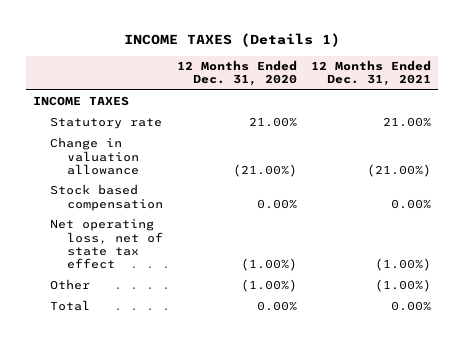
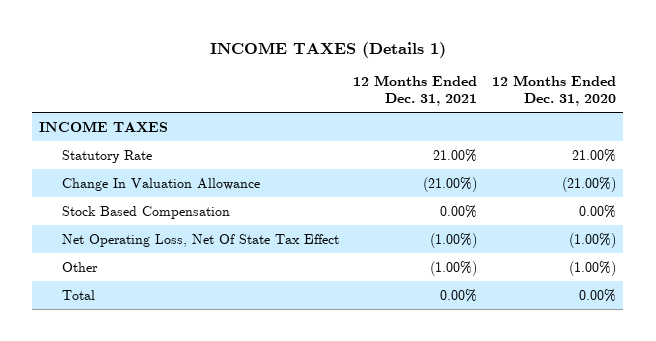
[50,117,163,130] Statutory rate -> [61,149,152,163] Statutory Rate
[50,137,140,176] Change in valuation allowance -> [61,177,260,191] Change In Valuation Allowance
[50,184,164,211] Stock based compensation -> [61,205,230,219] Stock Based Compensation
[50,219,164,270] Net operating loss, net of state tax effect -> [61,233,339,247] Net Operating Loss, Net Of State Tax Effect

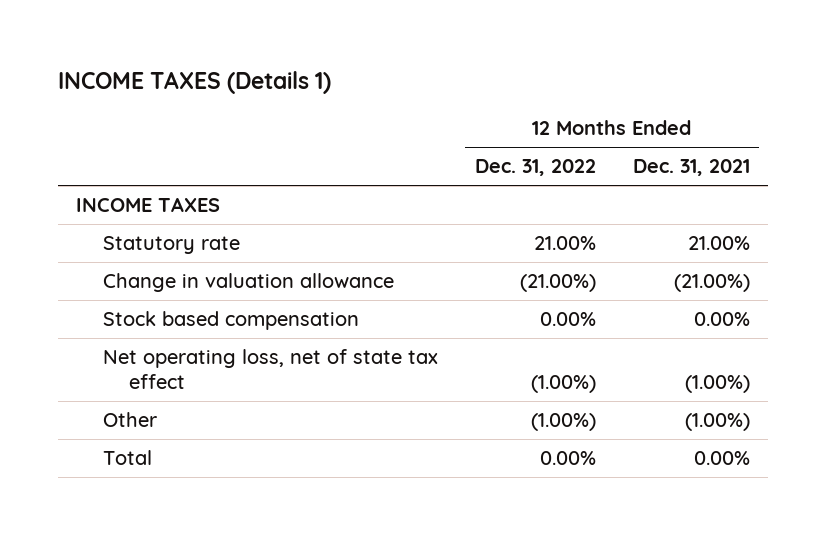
[492,75,617,107] 12 Months Ended Dec. 31, 2020 -> none
none -> [474,159,596,177] Dec. 31, 2022
[61,149,152,163] Statutory Rate -> [102,236,240,255] Statutory rate
[61,177,260,191] Change In Valuation Allowance -> [102,273,394,293] Change in valuation allowance
[61,205,230,219] Stock Based Compensation -> [102,311,359,331] Stock based compensation
[61,233,339,247] Net Operating Loss, Net Of State Tax Effect -> [102,349,438,389] Net operating loss, net of state tax effect

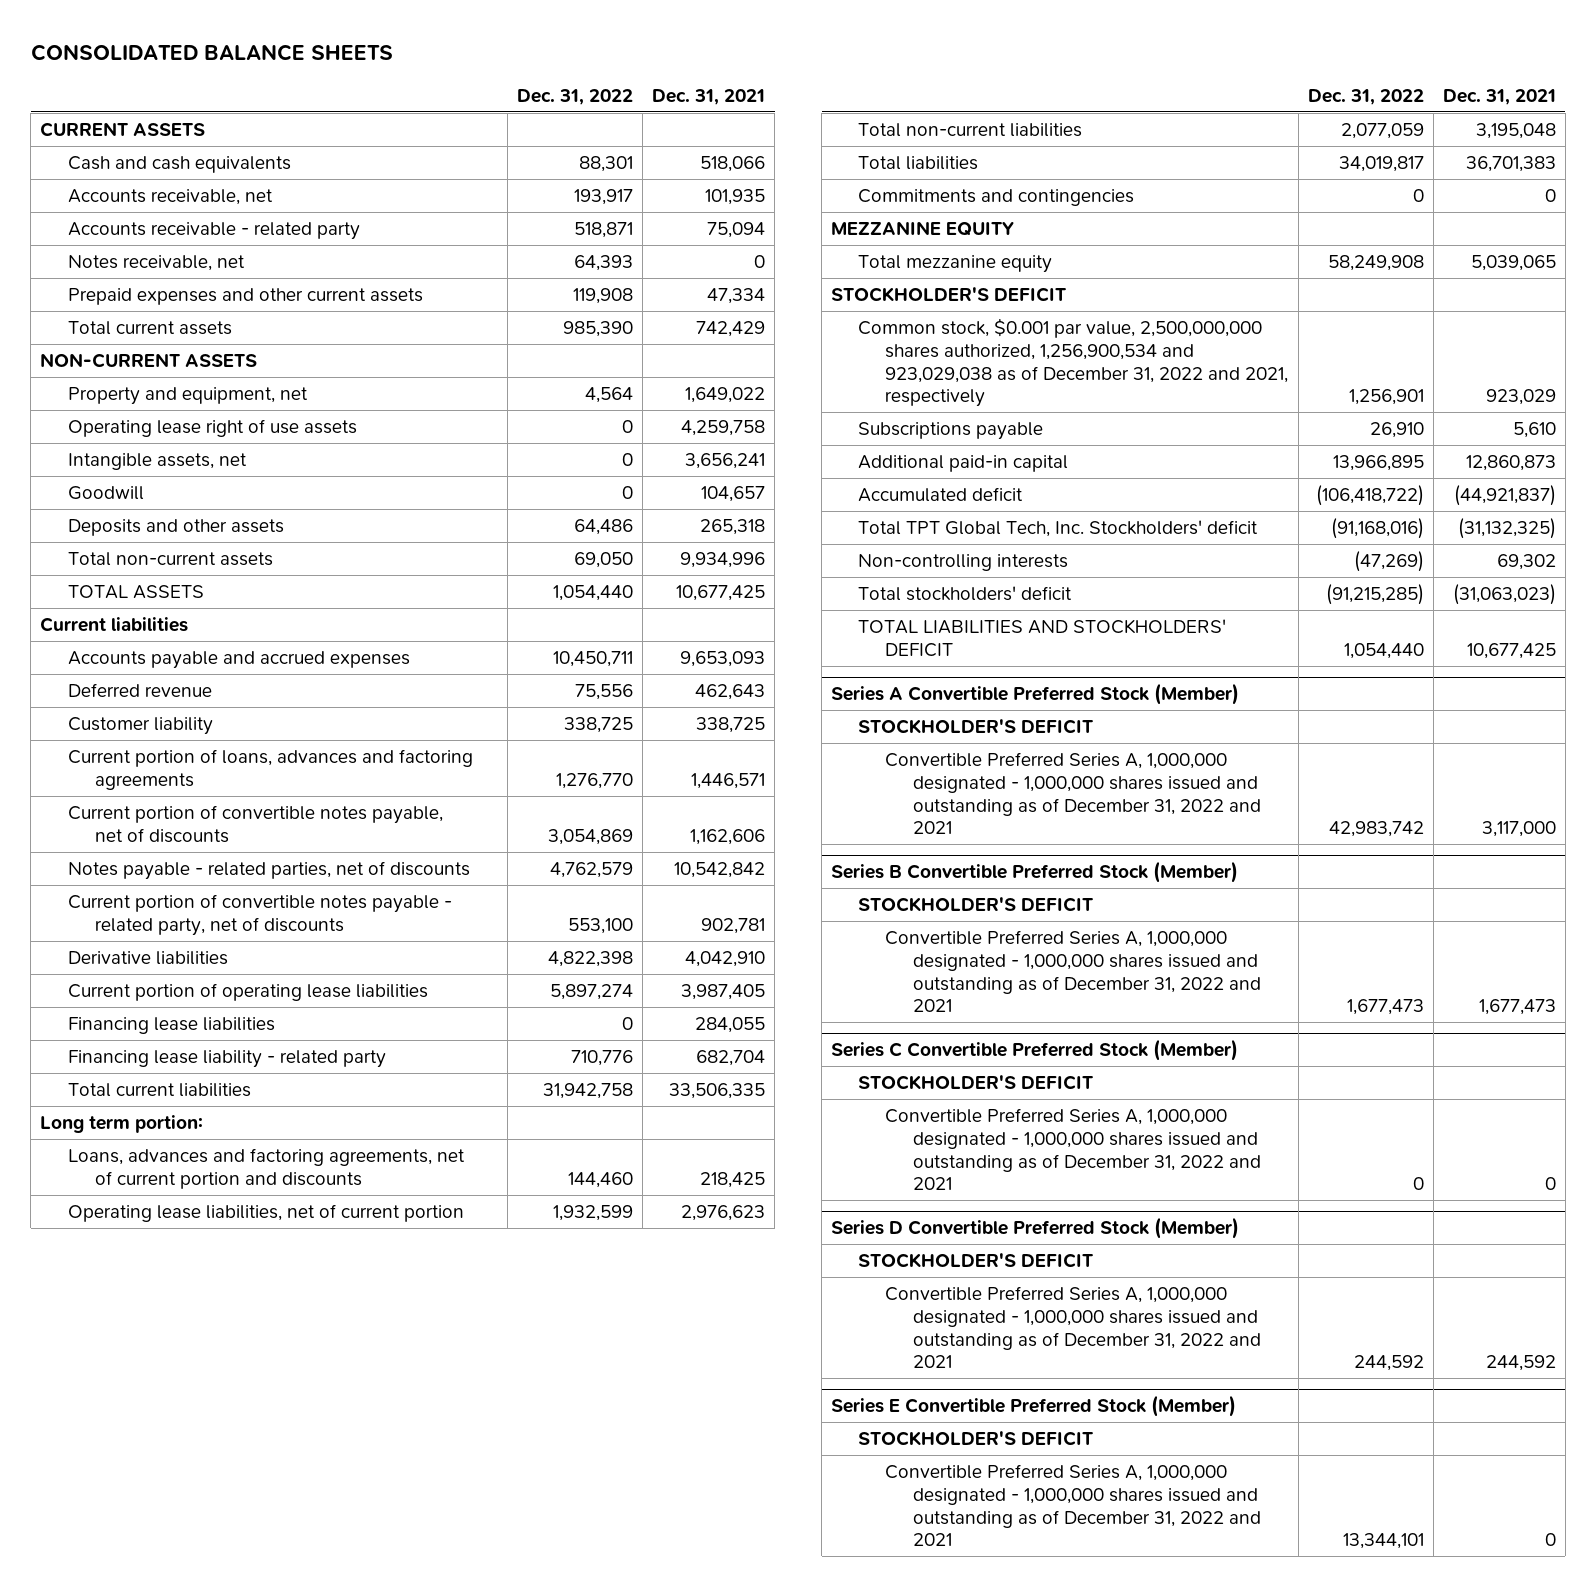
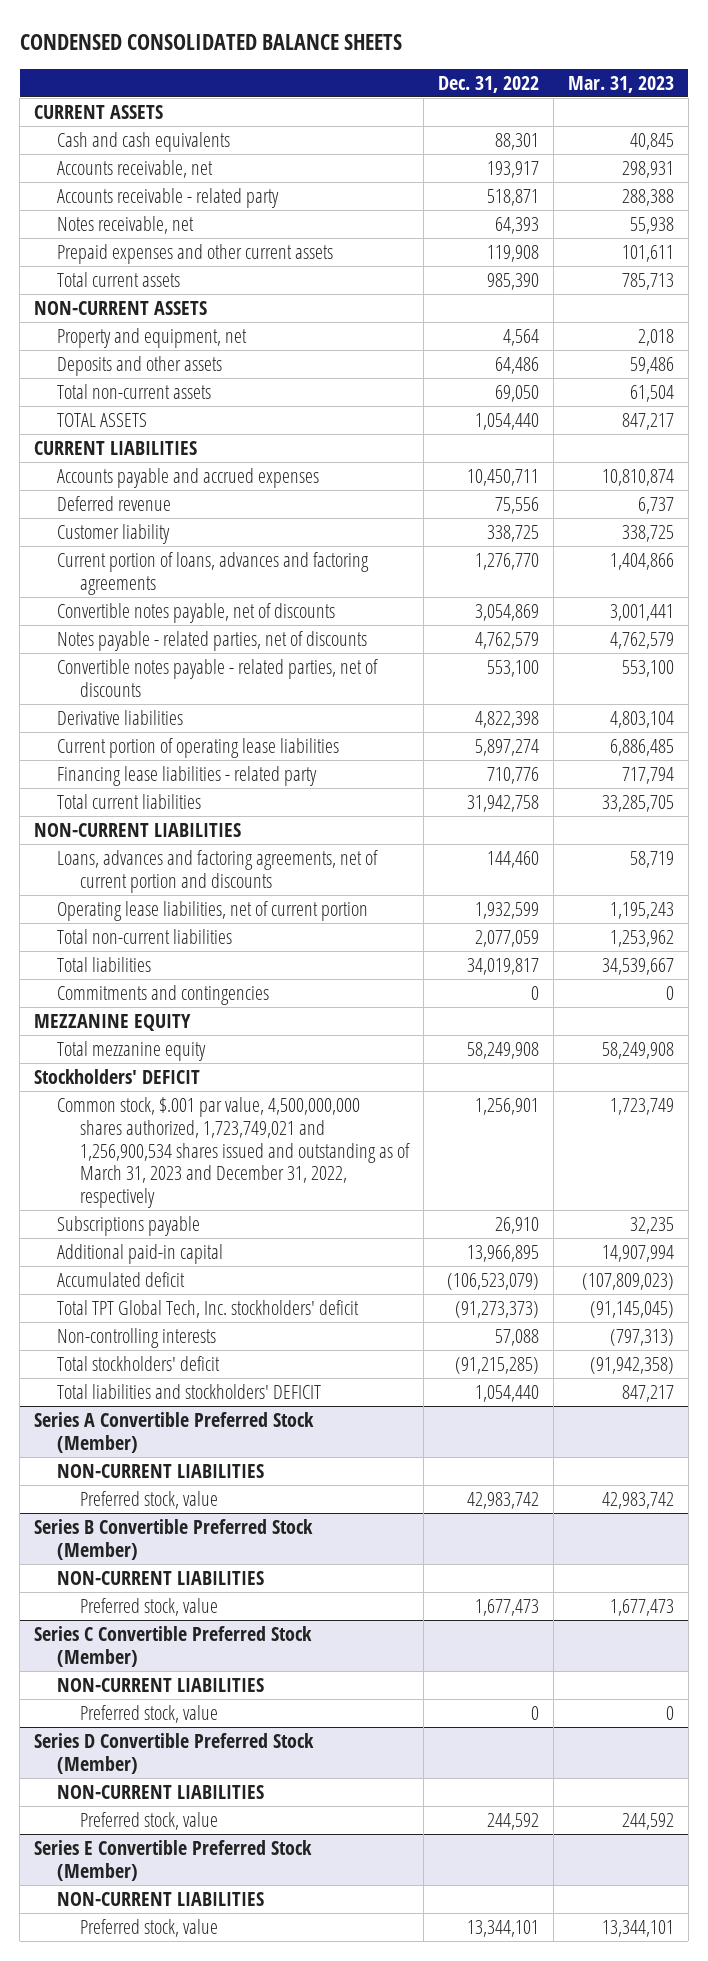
[30,44,393,62] CONSOLIDATED BALANCE SHEETS -> [19,33,402,50] CONDENSED CONSOLIDATED BALANCE SHEETS
[652,88,766,105] Dec. 31, 2021 -> none
none -> [568,75,675,93] Mar. 31, 2023
[67,418,357,437] Operating lease right of use assets -> none
[67,452,247,470] Intangible assets, net -> none
[67,485,144,500] Goodwill -> none
[40,616,189,632] Current liabilities -> [33,440,197,455] CURRENT LIABILITIES
[67,804,443,843] Current portion of convertible notes payable, net of discounts -> [57,602,336,623] Convertible notes payable, net of discounts
[67,893,452,936] Current portion of convertible notes payable - related party, net of discounts -> [57,658,379,697] Convertible notes payable - related parties, net of discounts
[67,1016,275,1034] Financing lease liabilities -> none
[67,1049,386,1068] Financing lease liability - related party -> [57,765,318,786] Financing lease liabilities - related party
[40,1114,204,1133] Long term portion: -> none
none -> [33,822,241,837] NON-CURRENT LIABILITIES
[831,286,1067,302] STOCKHOLDER'S DEFICIT -> [33,1068,200,1084] Stockholders' DEFICIT
[858,317,1289,408] Common stock, $0.001 par value, 2,500,000,000 shares authorized, 1,256,900,534 and 923,029,038 as of December 31, 2022 and 2021, respectively -> [57,1096,411,1209] Common stock, $.001 par value, 4,500,000,000 shares authorized, 1,723,749,021 and 1,256,900,534 shares issued and outstanding as of March 31, 2023 and December 31, 2022, respectively
[1315,484,1424,506] (106,418,722) -> [447,1272,540,1290] (106,523,079)
[858,519,1259,537] Total TPT Global Tech, Inc. Stockholders' deficit -> [57,1299,360,1318] Total TPT Global Tech, Inc. stockholders' deficit
[1330,517,1424,539] (91,168,016) -> [455,1300,540,1318] (91,273,373)
[1353,550,1424,572] (47,269) -> [495,1328,540,1346] 57,088
[858,618,1227,657] TOTAL LIABILITIES AND STOCKHOLDERS' DEFICIT -> [57,1383,322,1399] Total liabilities and stockholders' DEFICIT
[858,718,1094,734] STOCKHOLDER'S DEFICIT -> none
none -> [57,1463,265,1478] NON-CURRENT LIABILITIES
[885,751,1261,835] Convertible Preferred Series A, 1,000,000 designated - 1,000,000 shares issued and outstanding as of December 31, 2022 and 2021 -> [80,1490,219,1509] Preferred stock, value
[858,896,1094,912] STOCKHOLDER'S DEFICIT -> none
none -> [57,1570,265,1585] NON-CURRENT LIABILITIES
[885,929,1261,1013] Convertible Preferred Series A, 1,000,000 designated - 1,000,000 shares issued and outstanding as of December 31, 2022 and 2021 -> [80,1597,219,1616] Preferred stock, value
[858,1074,1094,1090] STOCKHOLDER'S DEFICIT -> none
none -> [57,1677,265,1692] NON-CURRENT LIABILITIES
[885,1107,1261,1191] Convertible Preferred Series A, 1,000,000 designated - 1,000,000 shares issued and outstanding as of December 31, 2022 and 2021 -> [80,1704,219,1723] Preferred stock, value
[858,1252,1094,1268] STOCKHOLDER'S DEFICIT -> none
none -> [57,1784,265,1799] NON-CURRENT LIABILITIES
[885,1285,1261,1369] Convertible Preferred Series A, 1,000,000 designated - 1,000,000 shares issued and outstanding as of December 31, 2022 and 2021 -> [80,1811,219,1830] Preferred stock, value
[858,1430,1094,1446] STOCKHOLDER'S DEFICIT -> none
none -> [57,1891,265,1906] NON-CURRENT LIABILITIES
[885,1463,1261,1547] Convertible Preferred Series A, 1,000,000 designated - 1,000,000 shares issued and outstanding as of December 31, 2022 and 2021 -> [80,1918,219,1937] Preferred stock, value

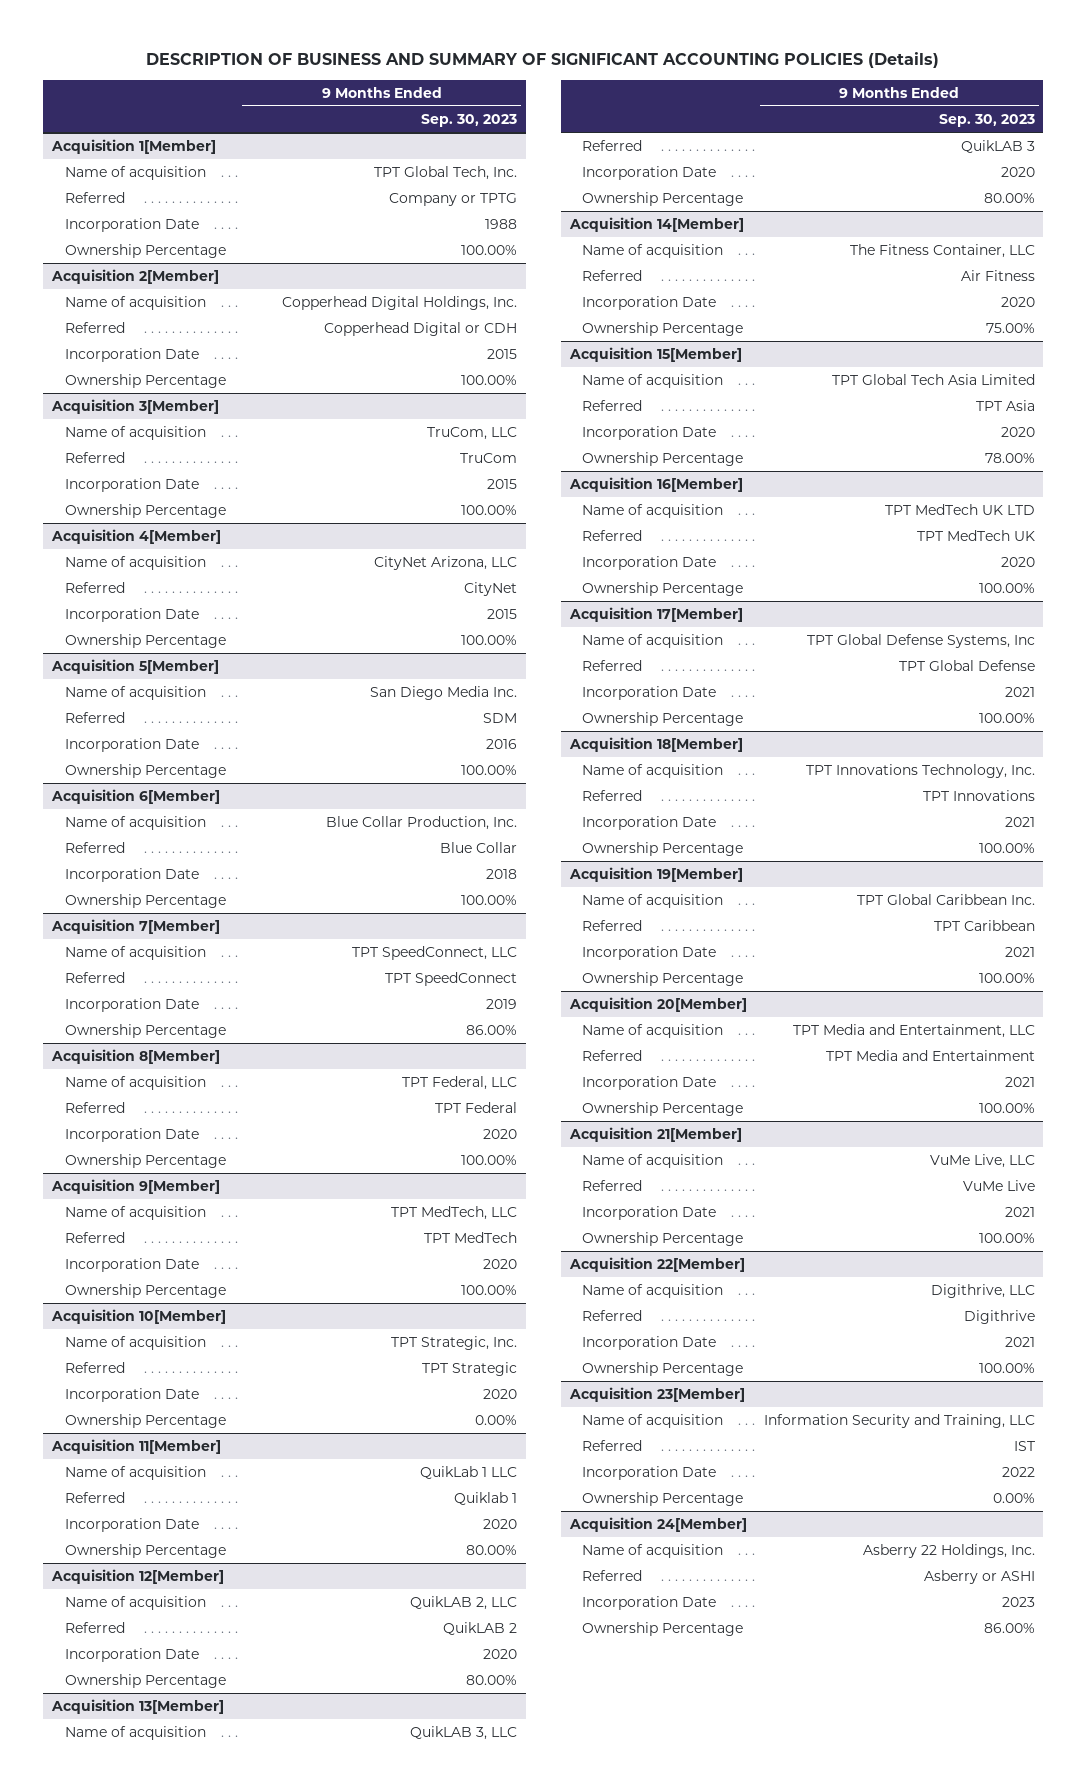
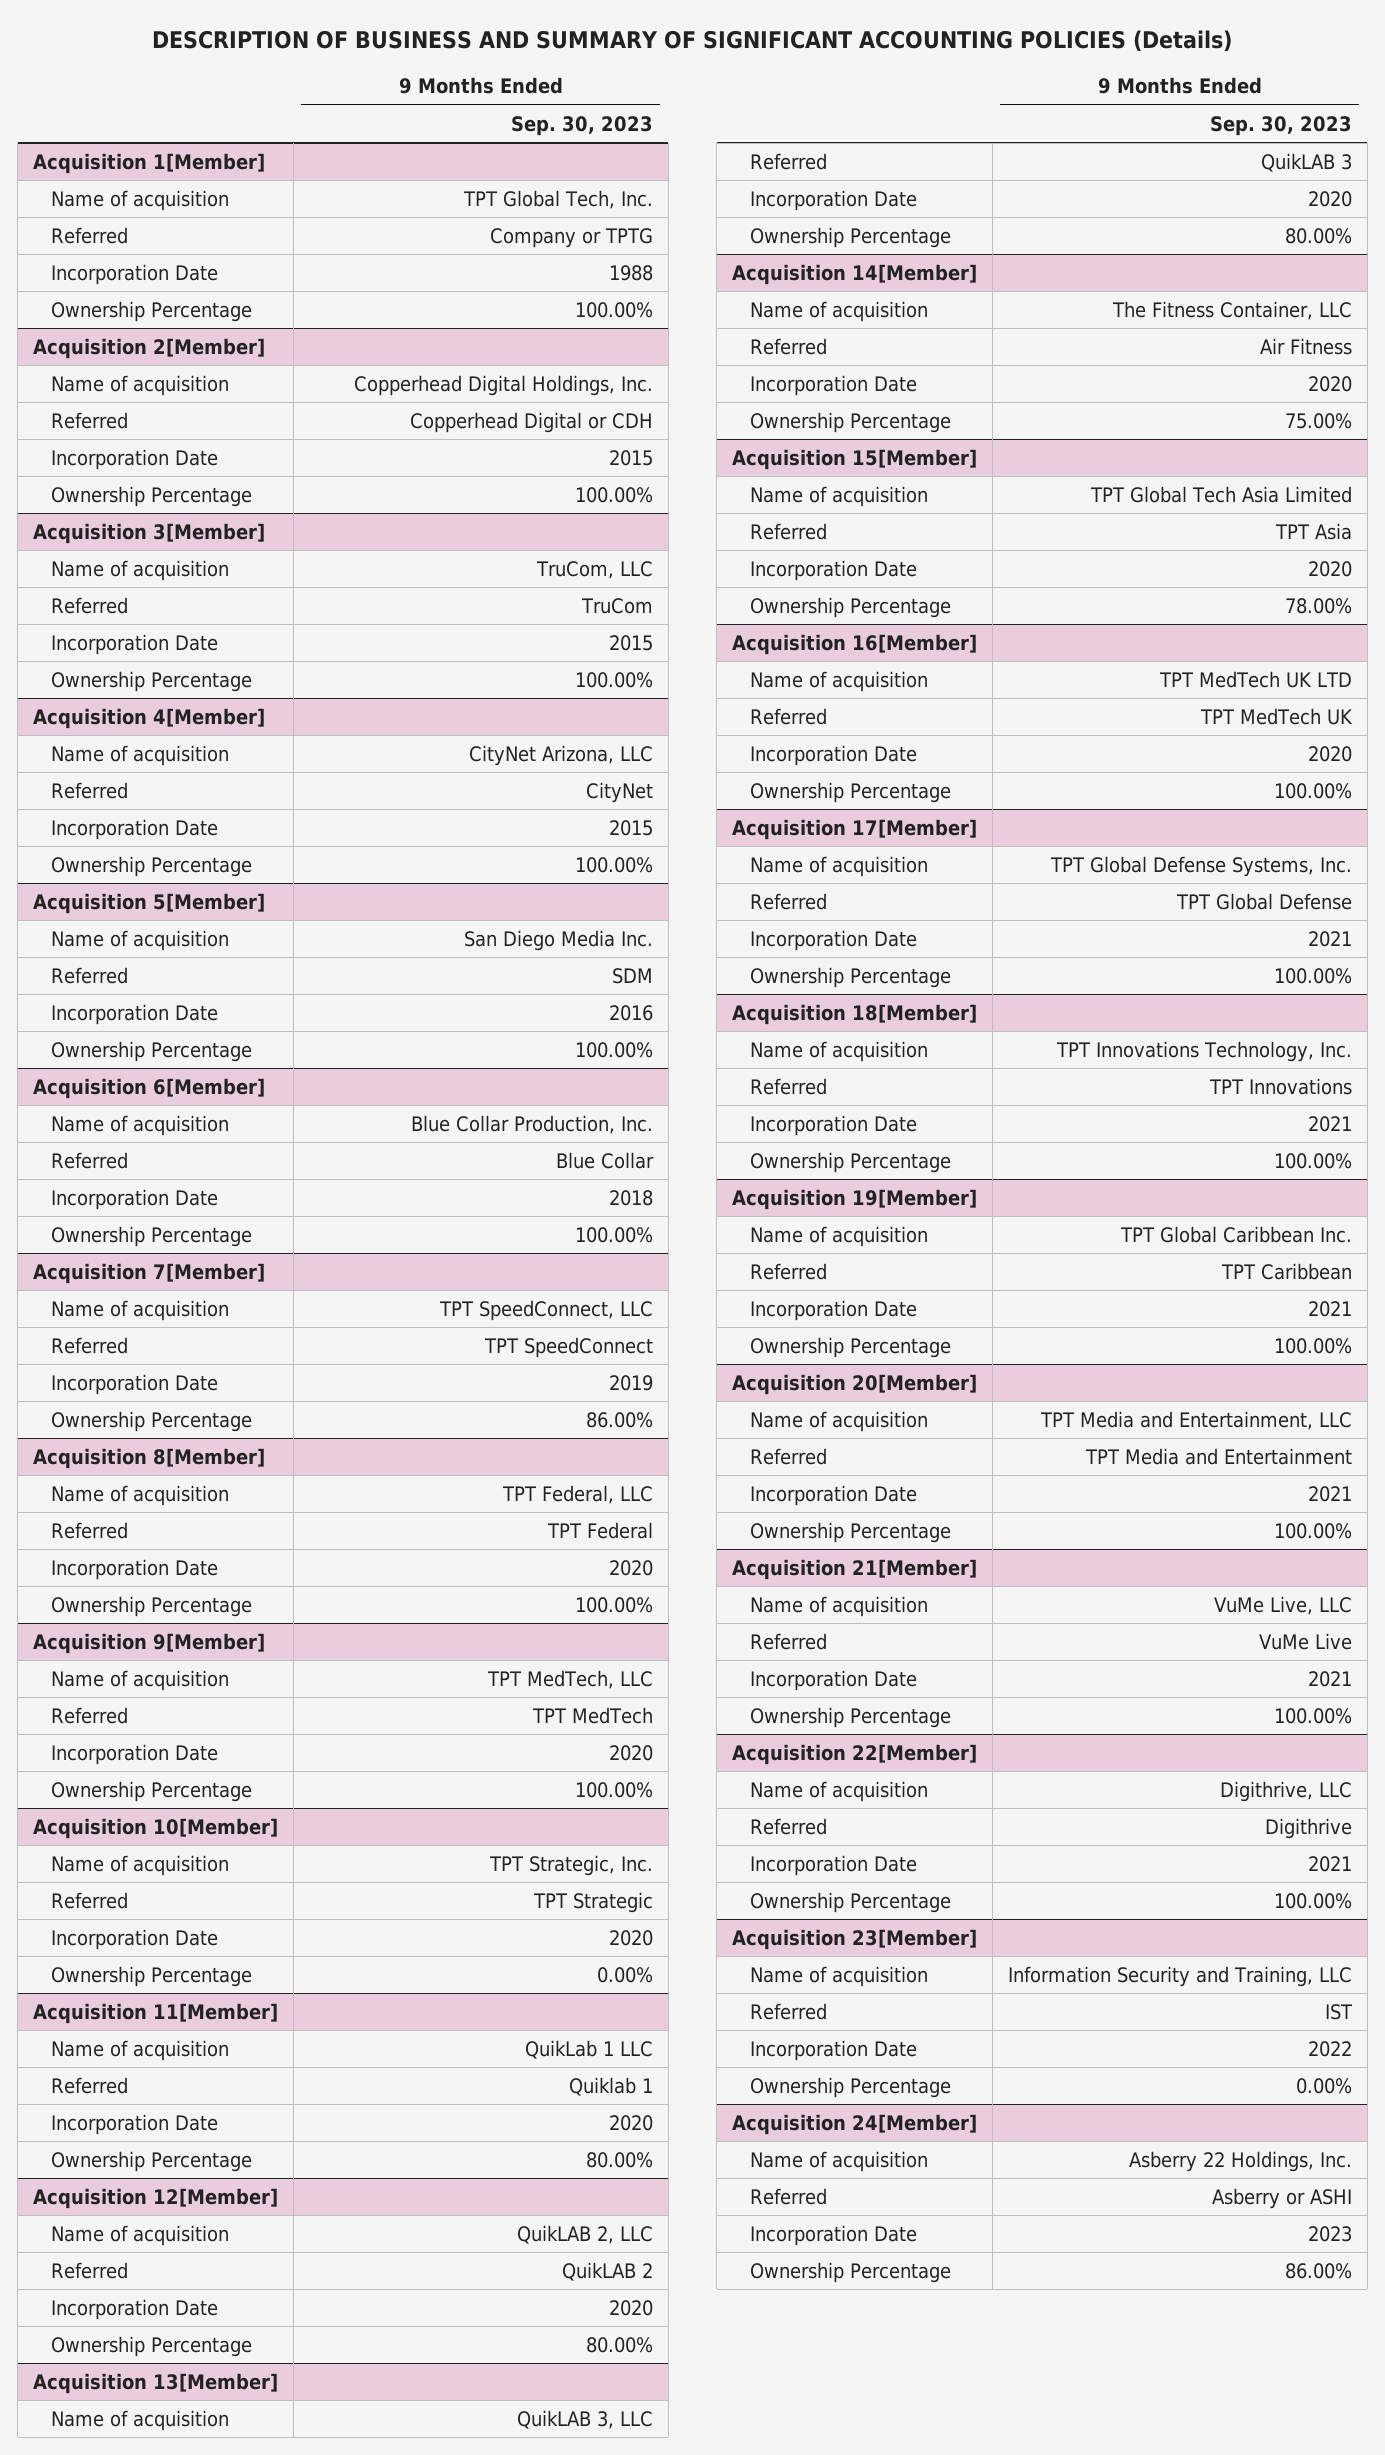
[806,634,1035,649] TPT Global Defense Systems, Inc -> [1049,855,1352,877] TPT Global Defense Systems, Inc.

